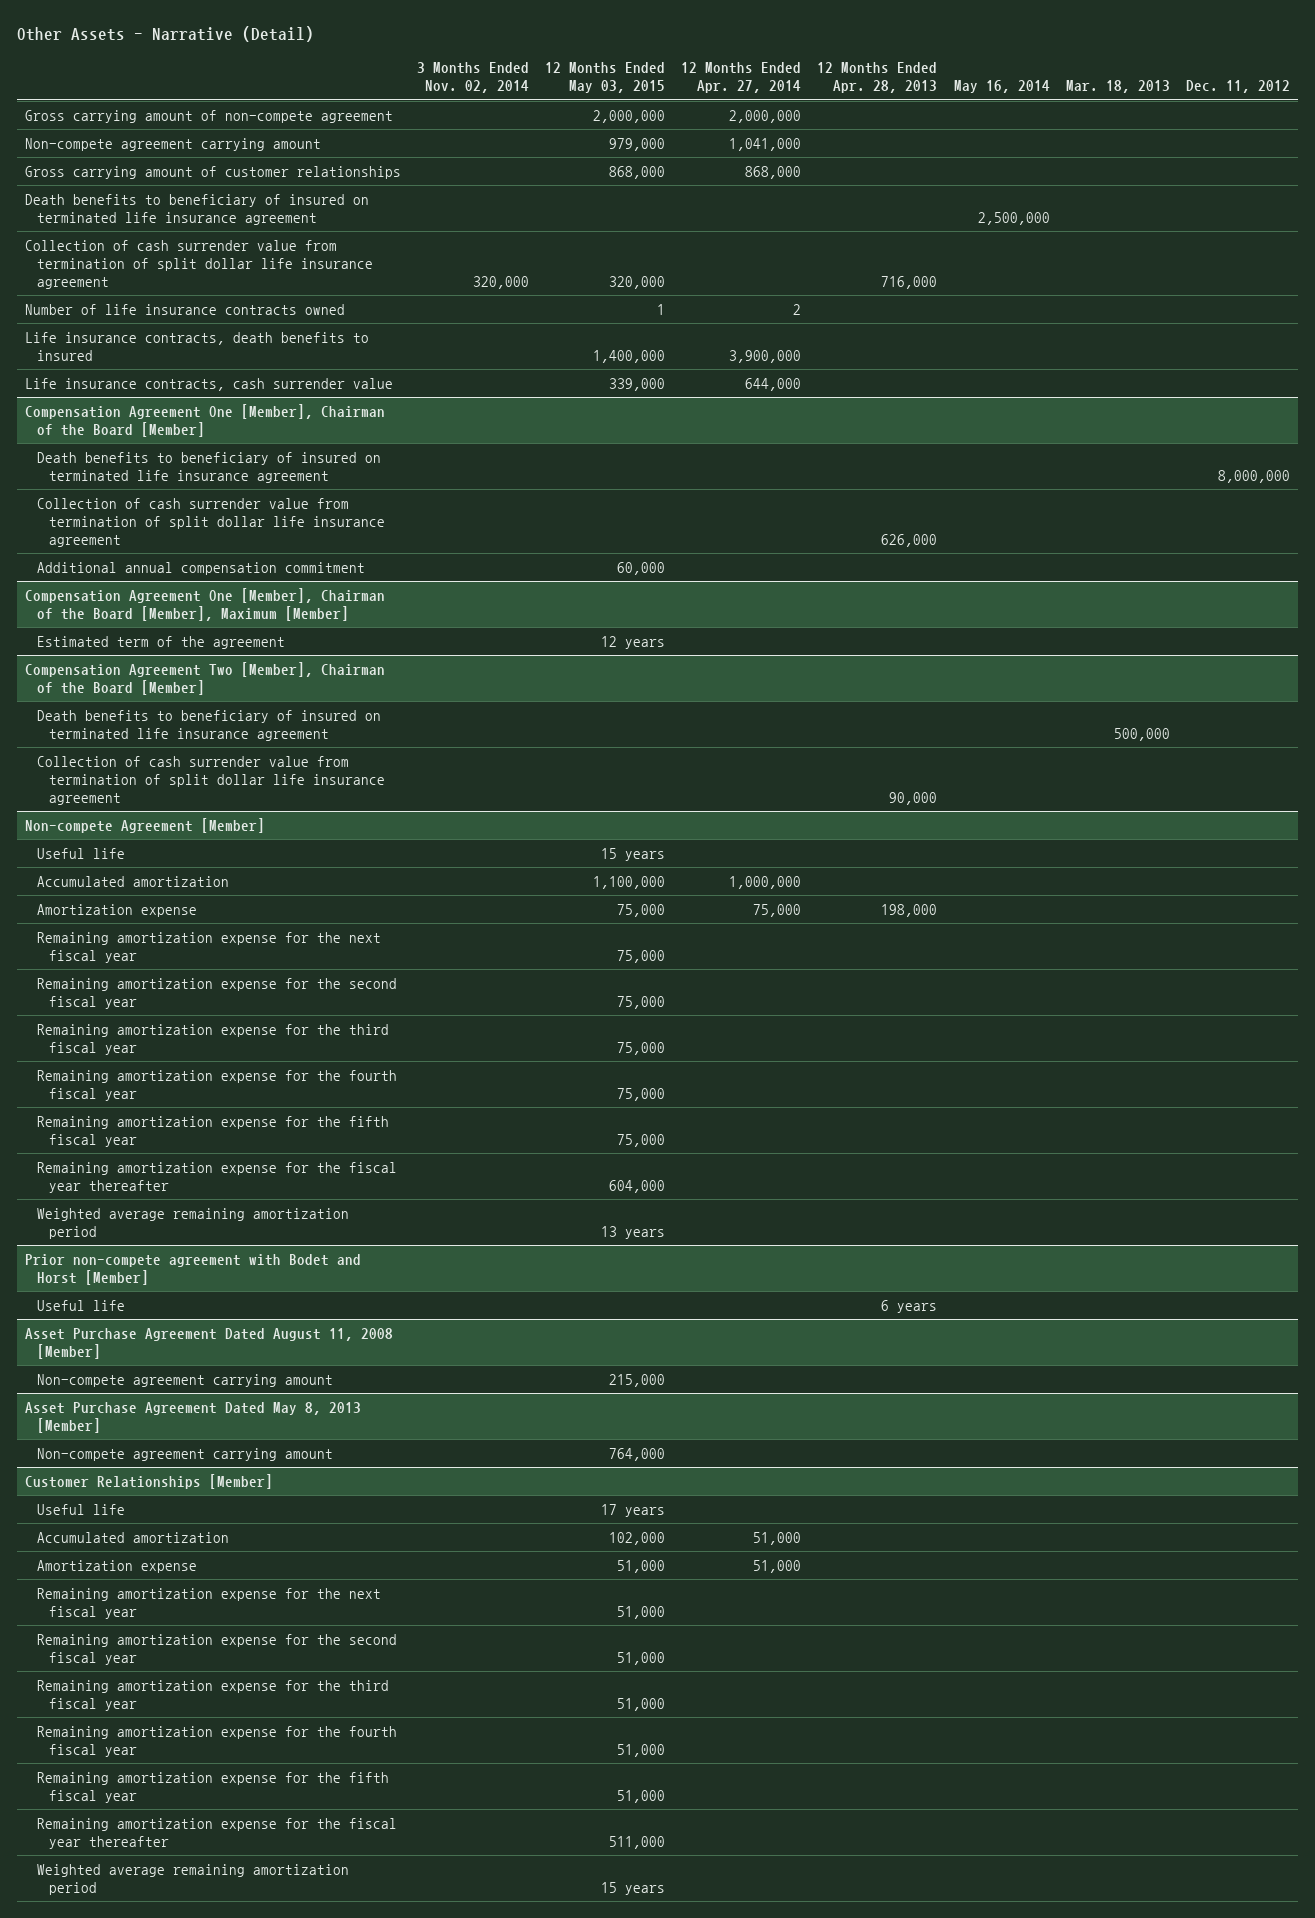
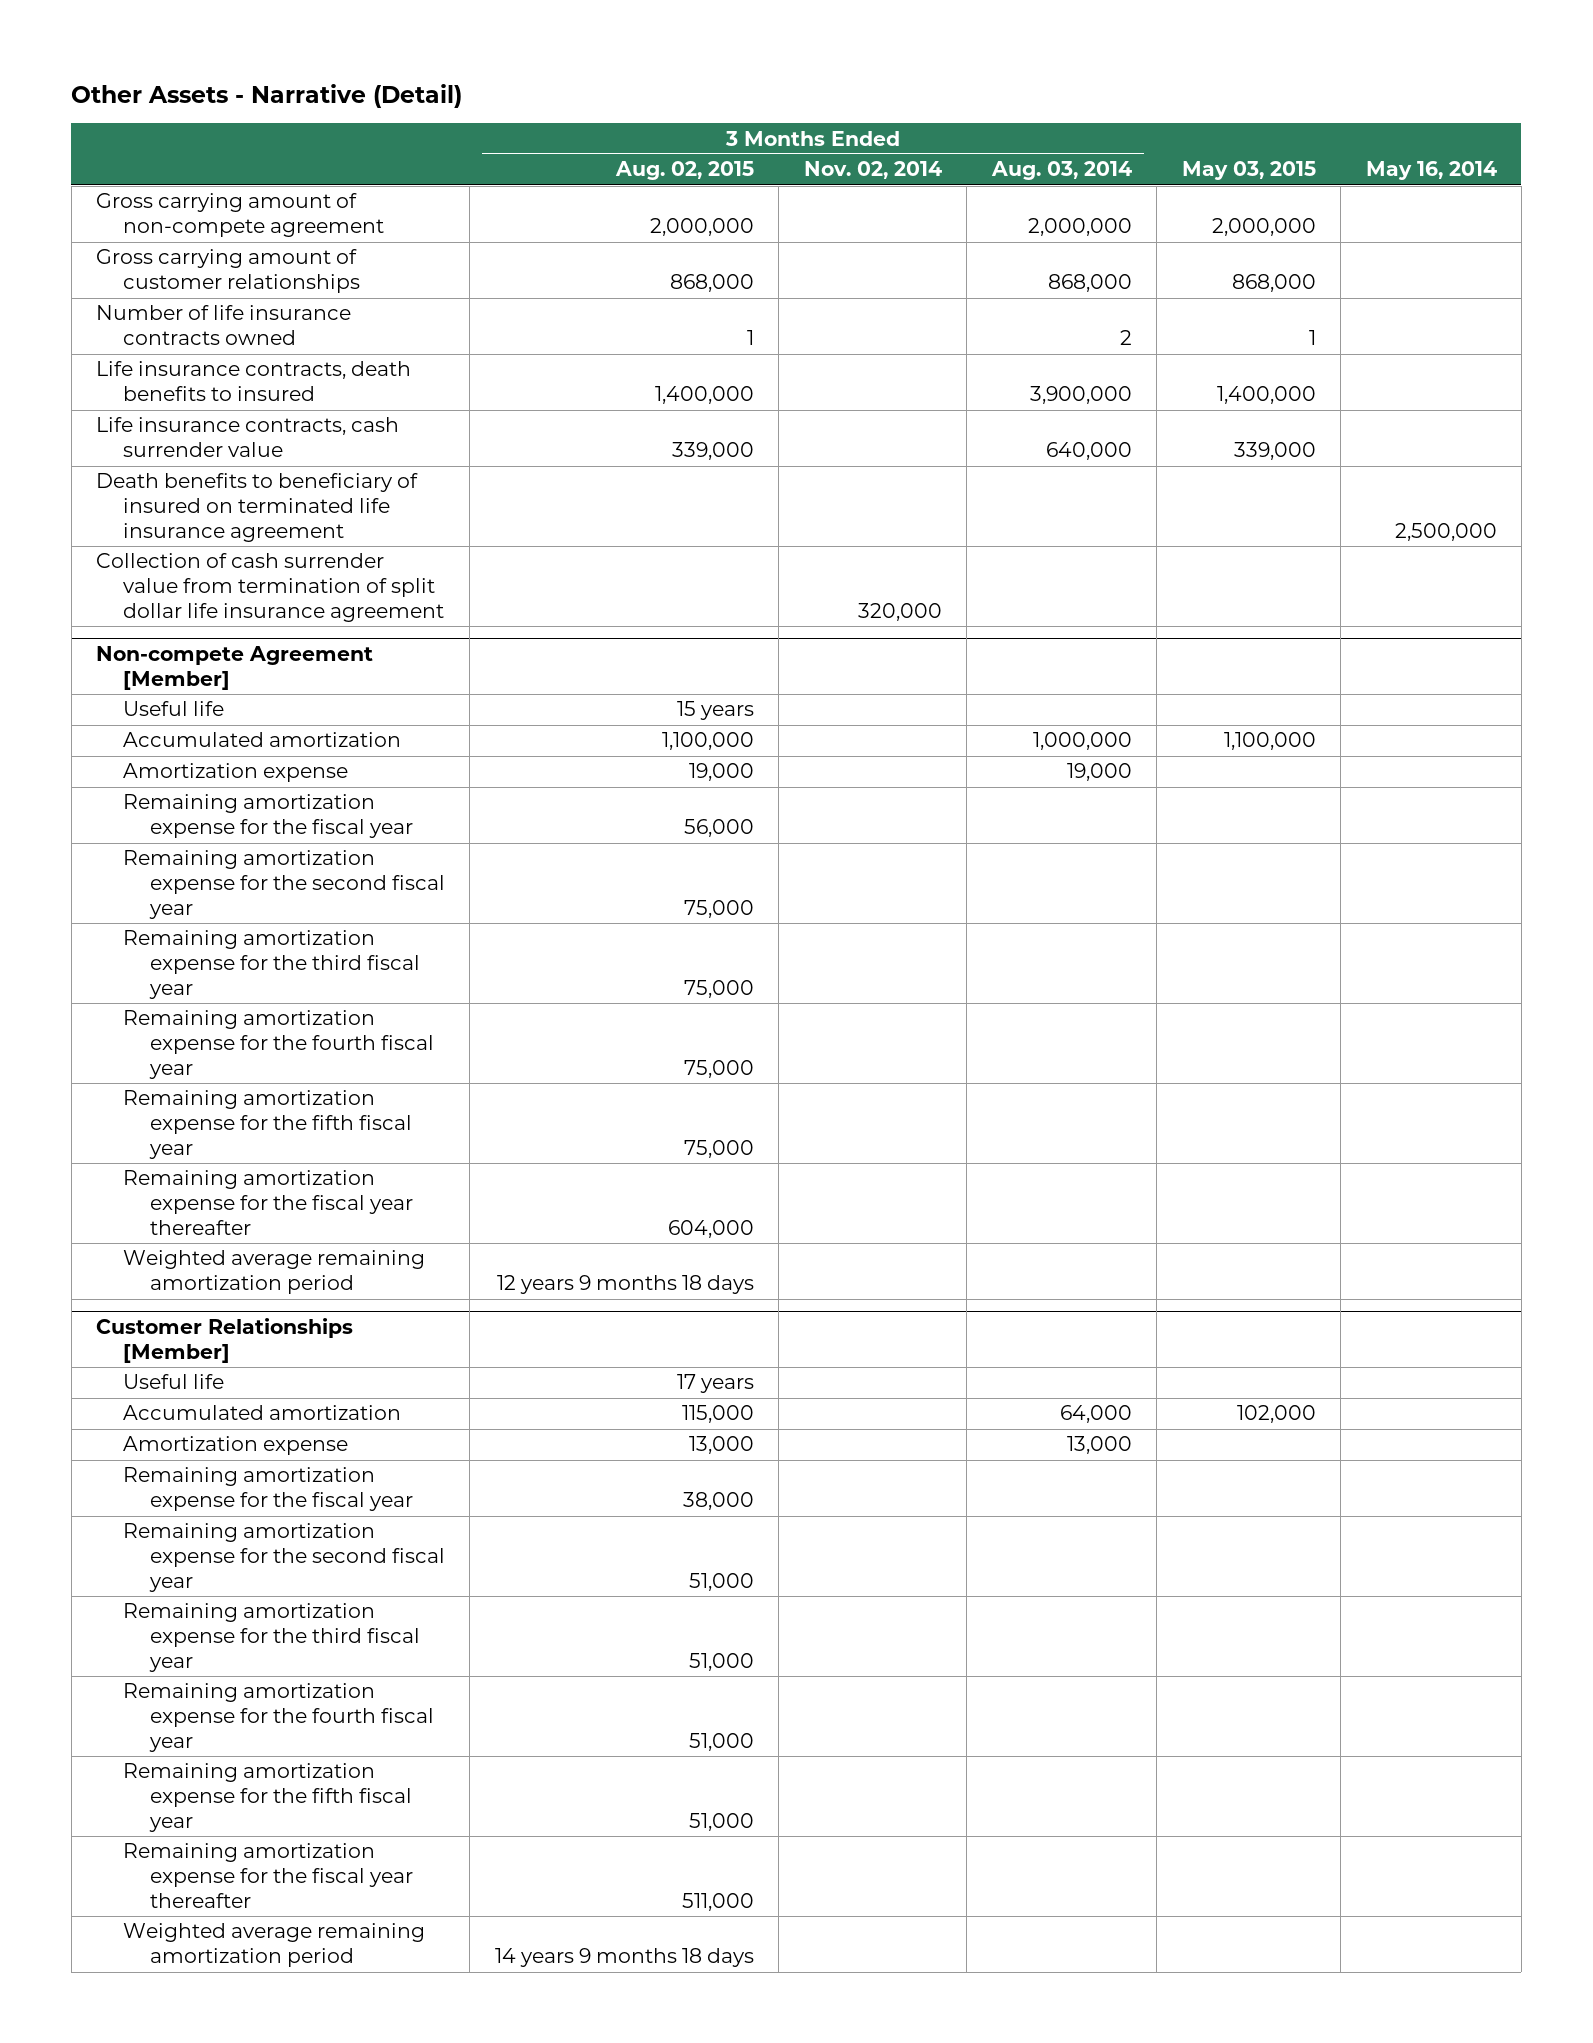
[545,62,666,94] 12 Months Ended May 03, 2015 -> none
[681,62,802,94] 12 Months Ended Apr. 27, 2014 -> none
[817,62,938,94] 12 Months Ended Apr. 28, 2013 -> none
[1065,80,1170,94] Mar. 18, 2013 -> none
[1185,80,1290,94] Dec. 11, 2012 -> none
none -> [614,161,754,181] Aug. 02, 2015
none -> [990,161,1132,181] Aug. 03, 2014
none -> [1181,161,1316,181] May 03, 2015
[24,137,321,151] Non-compete agreement carrying amount -> none
[24,403,385,437] Compensation Agreement One [Member], Chairman of the Board [Member] -> none
[36,451,381,483] Death benefits to beneficiary of insured on terminated life insurance agreement -> none
[36,497,385,547] Collection of cash surrender value from termination of split dollar life insurance agreement -> none
[36,561,365,575] Additional annual compensation commitment -> none
[24,587,385,621] Compensation Agreement One [Member], Chairman of the Board [Member], Maximum [Member] -> none
[36,635,285,649] Estimated term of the agreement -> none
[24,661,385,695] Compensation Agreement Two [Member], Chairman of the Board [Member] -> none
[36,709,381,741] Death benefits to beneficiary of insured on terminated life insurance agreement -> none
[36,755,385,805] Collection of cash surrender value from termination of split dollar life insurance agreement -> none
[24,193,369,225] Death benefits to beneficiary of insured on terminated life insurance agreement -> [96,473,419,543] Death benefits to beneficiary of insured on terminated life insurance agreement
[24,239,373,289] Collection of cash surrender value from termination of split dollar life insurance agreement -> [96,553,445,623] Collection of cash surrender value from termination of split dollar life insurance agreement
[36,931,381,963] Remaining amortization expense for the next fiscal year -> [123,794,413,839] Remaining amortization expense for the fiscal year
[24,1253,361,1285] Prior non-compete agreement with Bodet and Horst [Member] -> none
[36,1299,125,1311] Useful life -> none
[24,1327,393,1359] Asset Purchase Agreement Dated August 11, 2008 [Member] -> none
[36,1373,333,1387] Non-compete agreement carrying amount -> none
[24,1401,361,1433] Asset Purchase Agreement Dated May 8, 2013 [Member] -> none
[36,1447,333,1461] Non-compete agreement carrying amount -> none
[36,1587,381,1619] Remaining amortization expense for the next fiscal year -> [123,1467,413,1512] Remaining amortization expense for the fiscal year

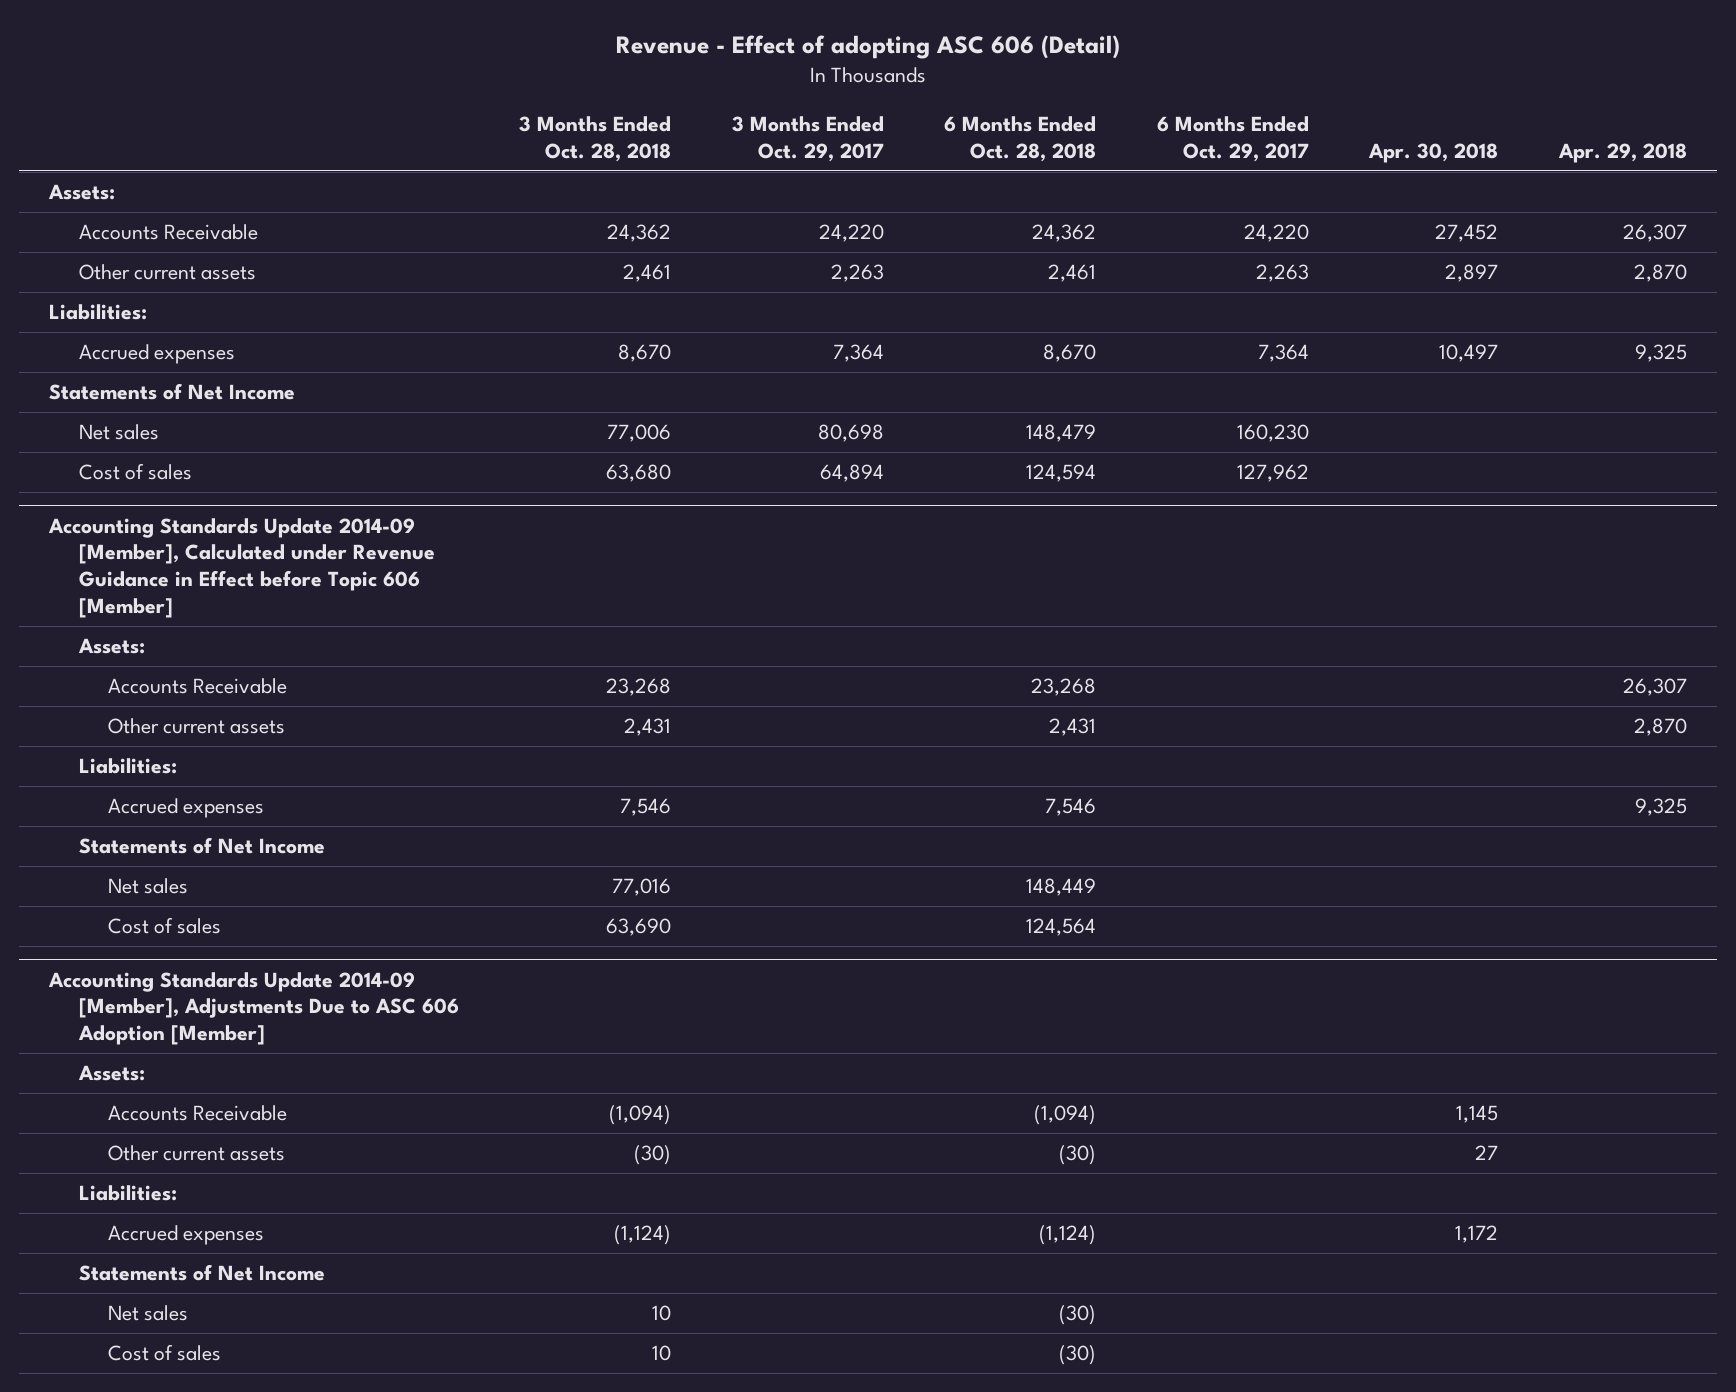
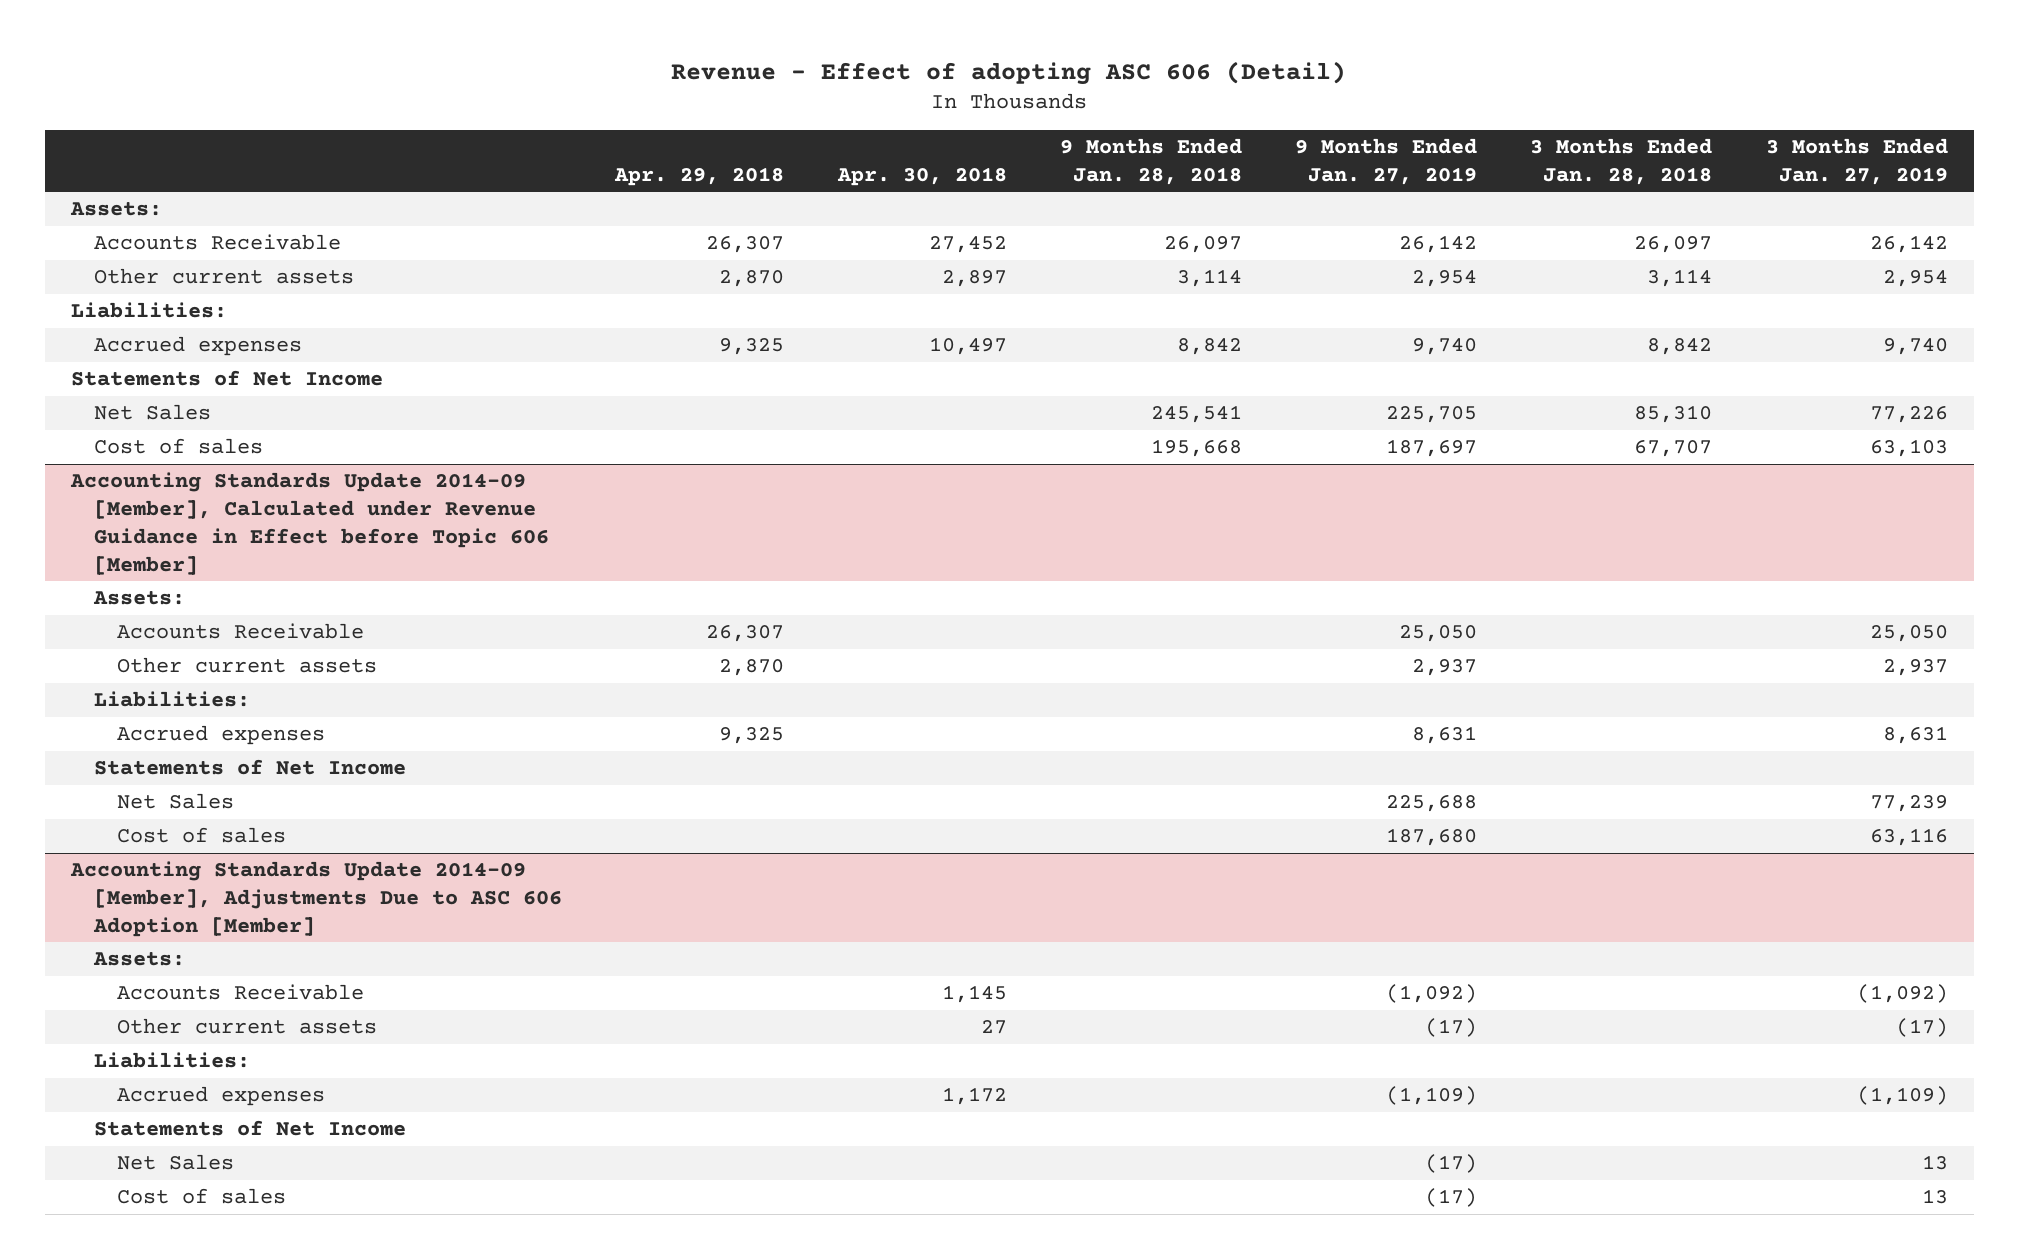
[519,115,672,162] 3 Months Ended Oct. 28, 2018 -> none
[731,115,884,162] 3 Months Ended Oct. 29, 2017 -> none
[944,115,1097,162] 6 Months Ended Oct. 28, 2018 -> none
[1156,115,1309,162] 6 Months Ended Oct. 29, 2017 -> none
none -> [1059,138,1242,185] 9 Months Ended Jan. 28, 2018
none -> [1295,138,1478,185] 9 Months Ended Jan. 27, 2019
none -> [1530,138,1713,185] 3 Months Ended Jan. 28, 2018
none -> [1765,138,1948,185] 3 Months Ended Jan. 27, 2019
[78,424,159,441] Net sales -> [93,404,211,421] Net Sales
[108,878,189,895] Net sales -> [116,793,234,810] Net Sales
[108,1305,189,1322] Net sales -> [116,1154,234,1171] Net Sales

